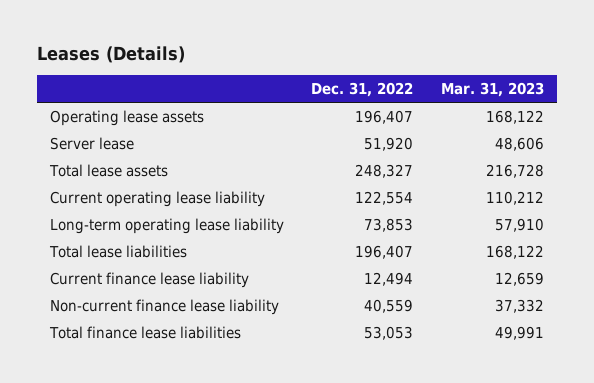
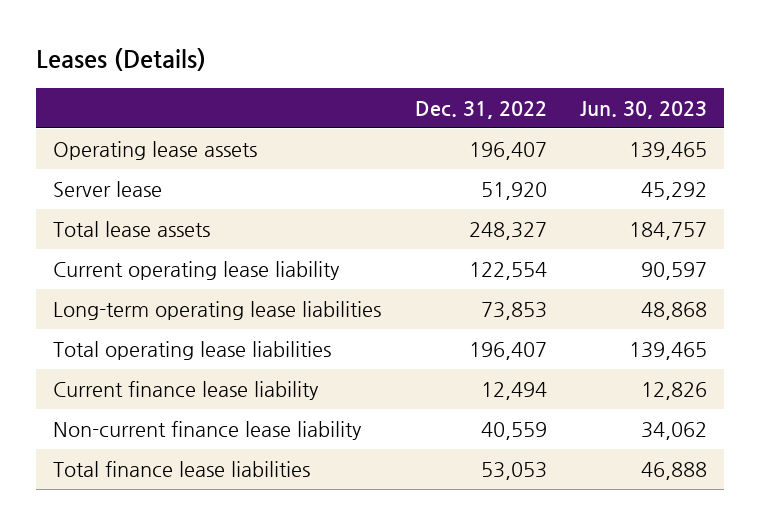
[440,82,544,98] Mar. 31, 2023 -> none
none -> [580,100,708,119] Jun. 30, 2023
[50,218,285,235] Long-term operating lease liability -> [52,301,381,321] Long-term operating lease liabilities
[49,245,188,259] Total lease liabilities -> [52,341,331,361] Total operating lease liabilities

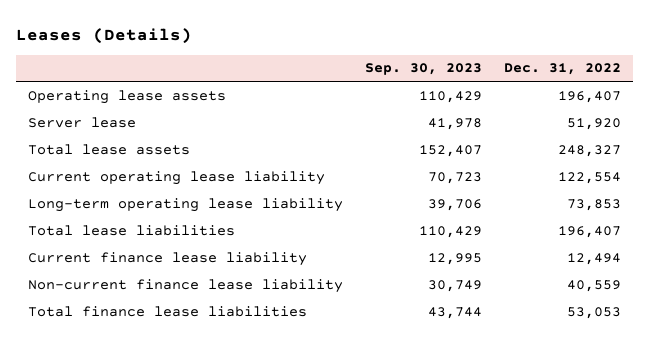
[580,100,708,119] Jun. 30, 2023 -> none
none -> [364,63,482,76] Sep. 30, 2023
[52,301,381,321] Long-term operating lease liabilities -> [27,197,343,212] Long-term operating lease liability
[52,341,331,361] Total operating lease liabilities -> [27,224,235,236] Total lease liabilities

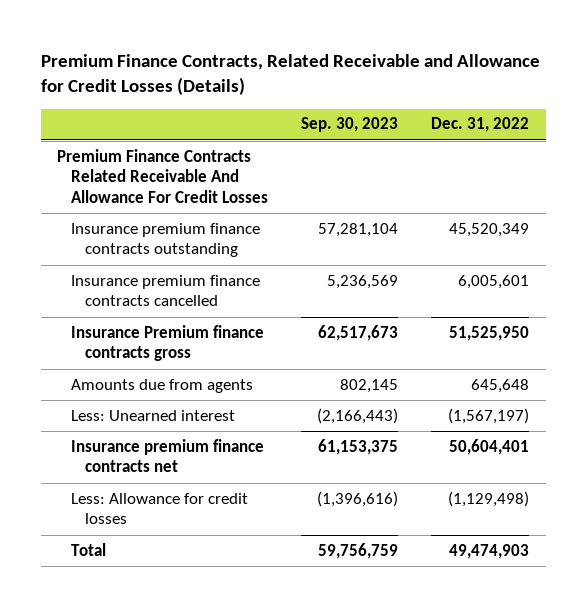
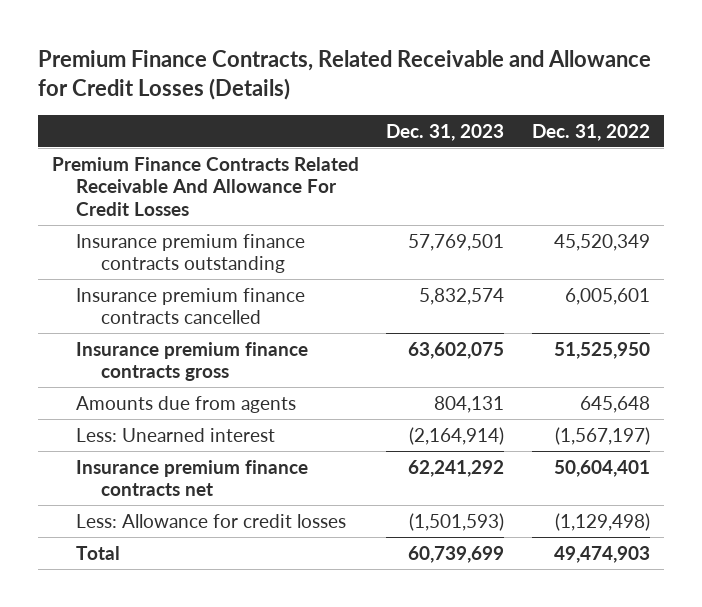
[301,117,399,133] Sep. 30, 2023 -> none
none -> [386,123,505,141] Dec. 31, 2023
[71,324,265,362] Insurance Premium finance contracts gross -> [76,341,309,382] Insurance premium finance contracts gross

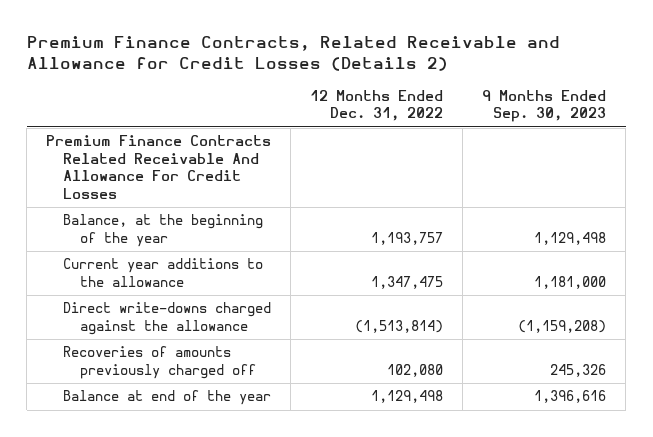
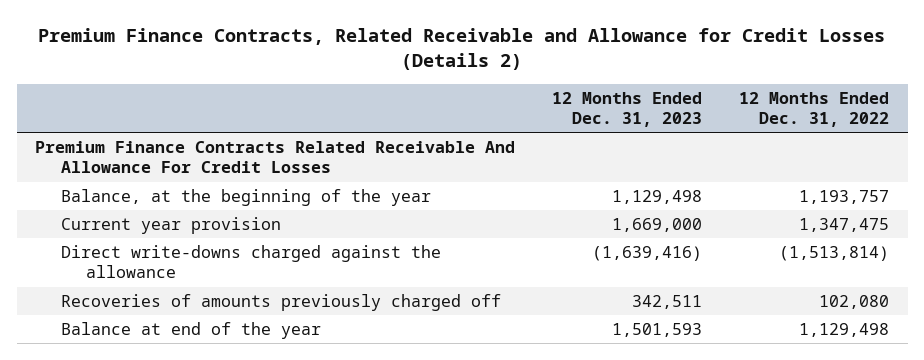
[482,89,607,123] 9 Months Ended Sep. 30, 2023 -> none
none -> [552,91,703,127] 12 Months Ended Dec. 31, 2023
[63,258,264,287] Current year additions to the allowance -> [60,216,281,234] Current year provision

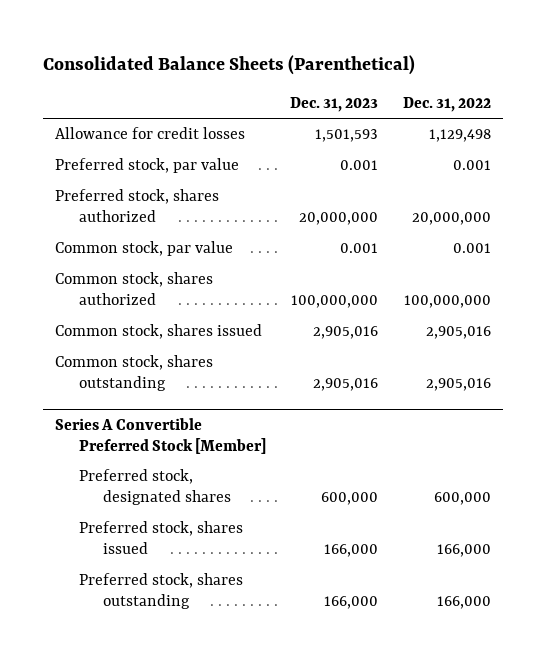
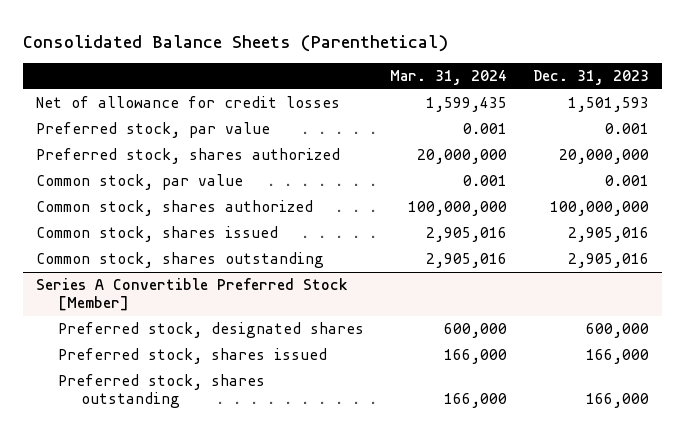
[402,97,491,113] Dec. 31, 2022 -> none
none -> [390,70,508,86] Mar. 31, 2024
[54,127,245,140] Allowance for credit losses -> [36,96,341,109] Net of allowance for credit losses

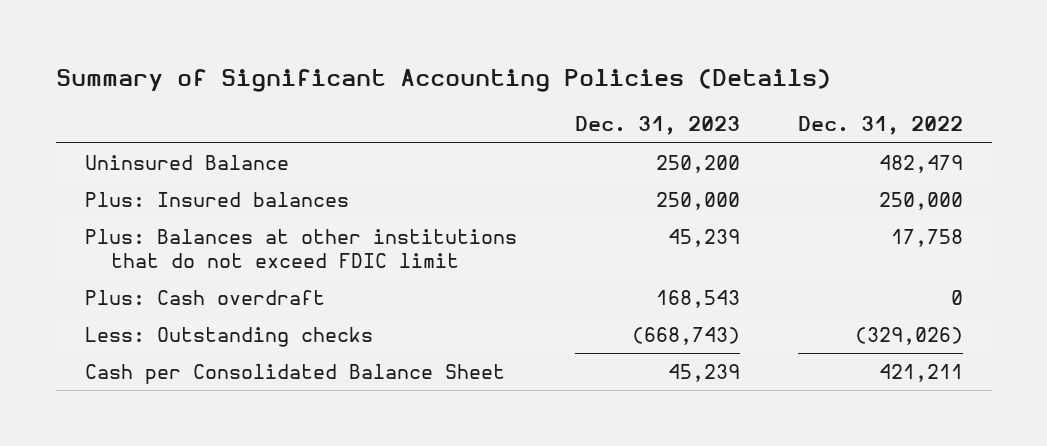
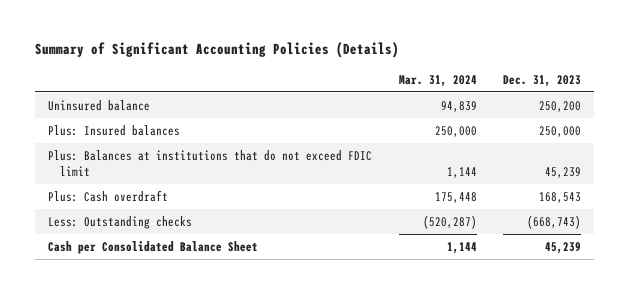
[797,116,963,136] Dec. 31, 2022 -> none
none -> [398,74,477,87] Mar. 31, 2024
[84,155,289,171] Uninsured Balance -> [48,99,151,111] Uninsured balance
[84,229,517,268] Plus: Balances at other institutions that do not exceed FDIC limit -> [48,149,373,176] Plus: Balances at institutions that do not exceed FDIC limit

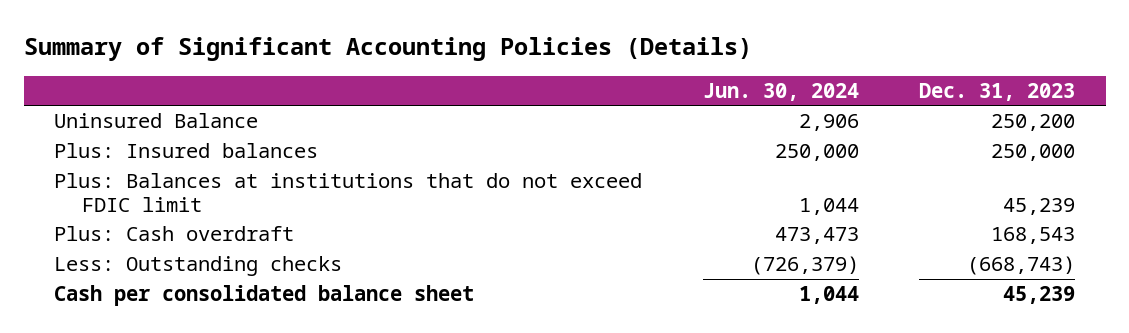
[398,74,477,87] Mar. 31, 2024 -> none
none -> [702,82,859,101] Jun. 30, 2024
[48,99,151,111] Uninsured balance -> [53,113,258,129] Uninsured Balance
[48,240,259,254] Cash per Consolidated Balance Sheet -> [53,285,474,307] Cash per consolidated balance sheet

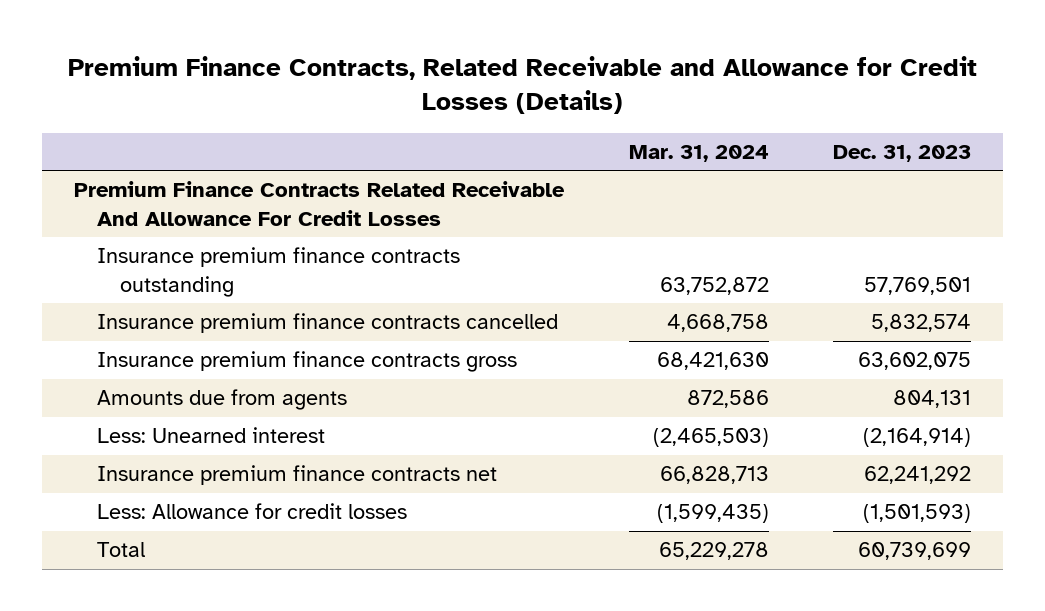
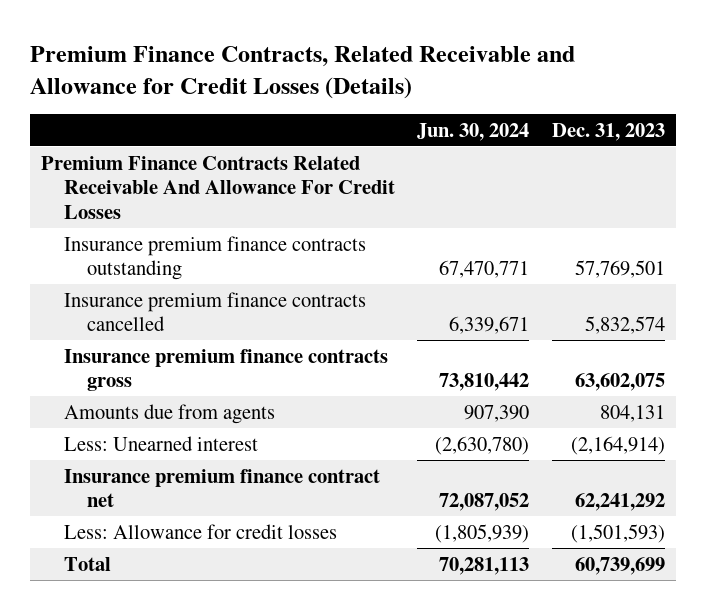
[628,144,769,162] Mar. 31, 2024 -> none
none -> [417,123,530,142] Jun. 30, 2024
[97,465,498,486] Insurance premium finance contracts net -> [63,468,380,508] Insurance premium finance contract net

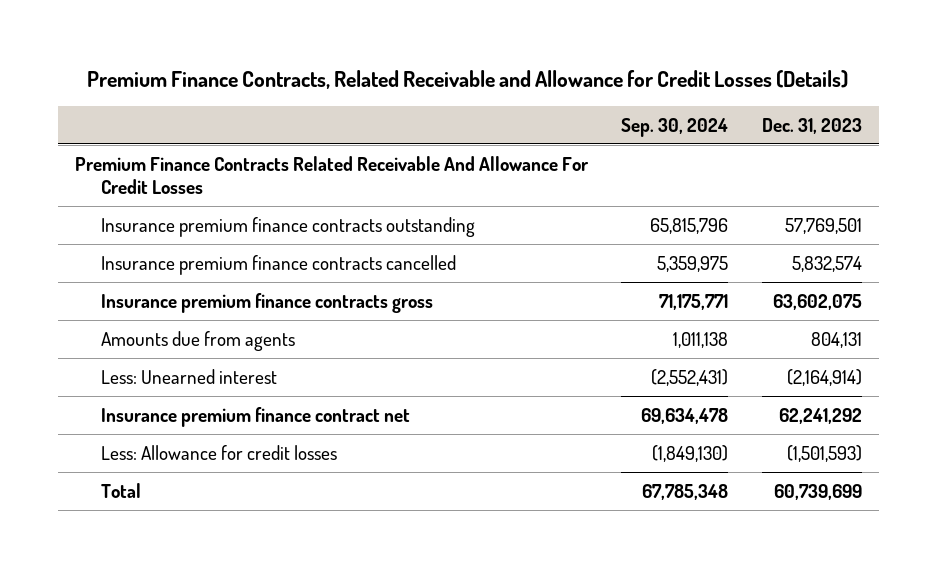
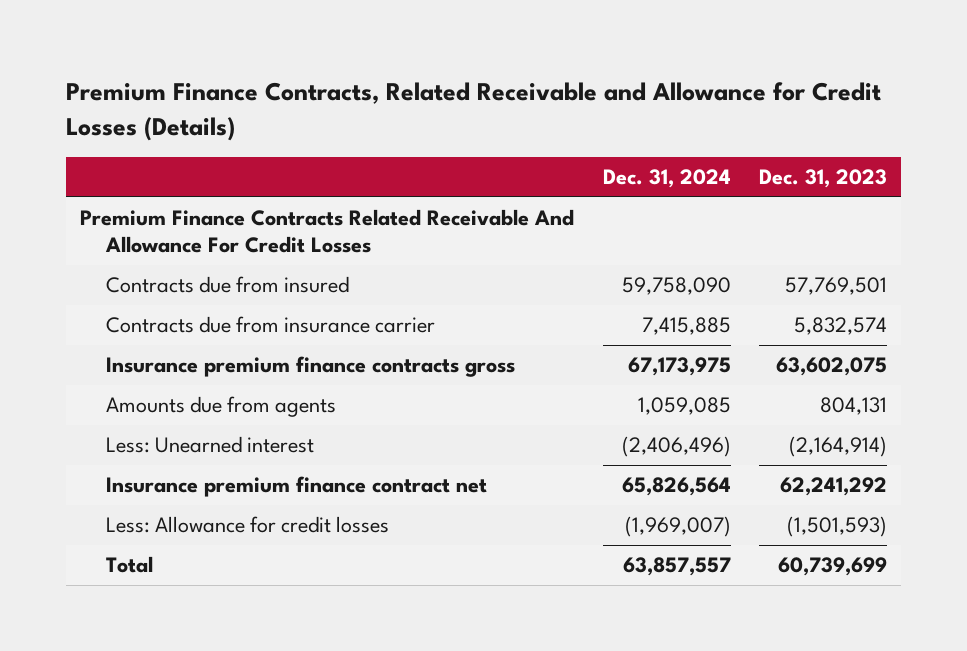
[621,117,729,137] Sep. 30, 2024 -> none
none -> [602,169,731,189] Dec. 31, 2024
[100,216,475,237] Insurance premium finance contracts outstanding -> [105,276,349,294] Contracts due from insured
[100,254,456,275] Insurance premium finance contracts cancelled -> [105,316,435,334] Contracts due from insurance carrier

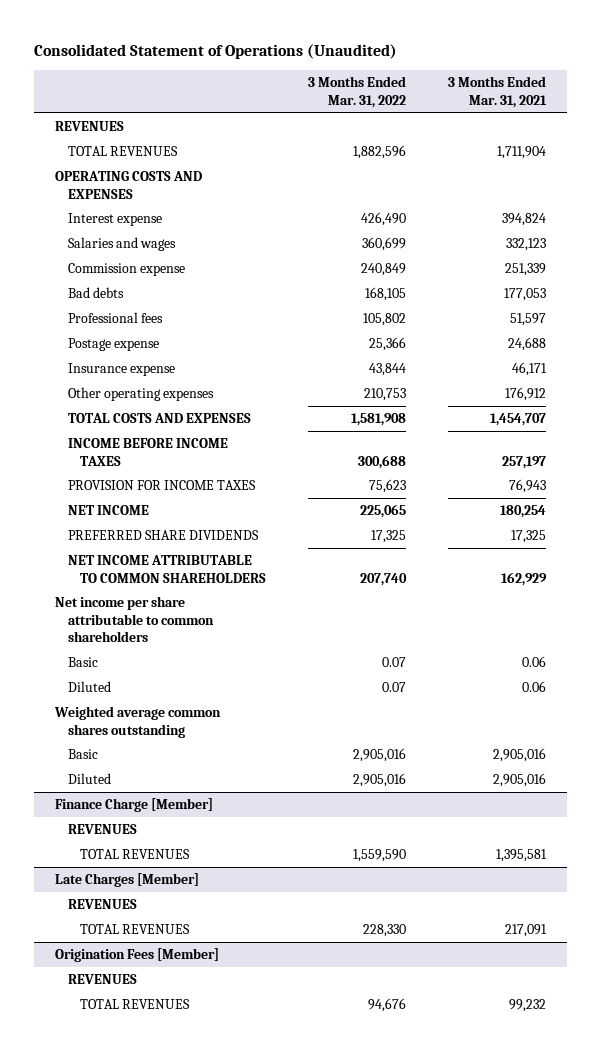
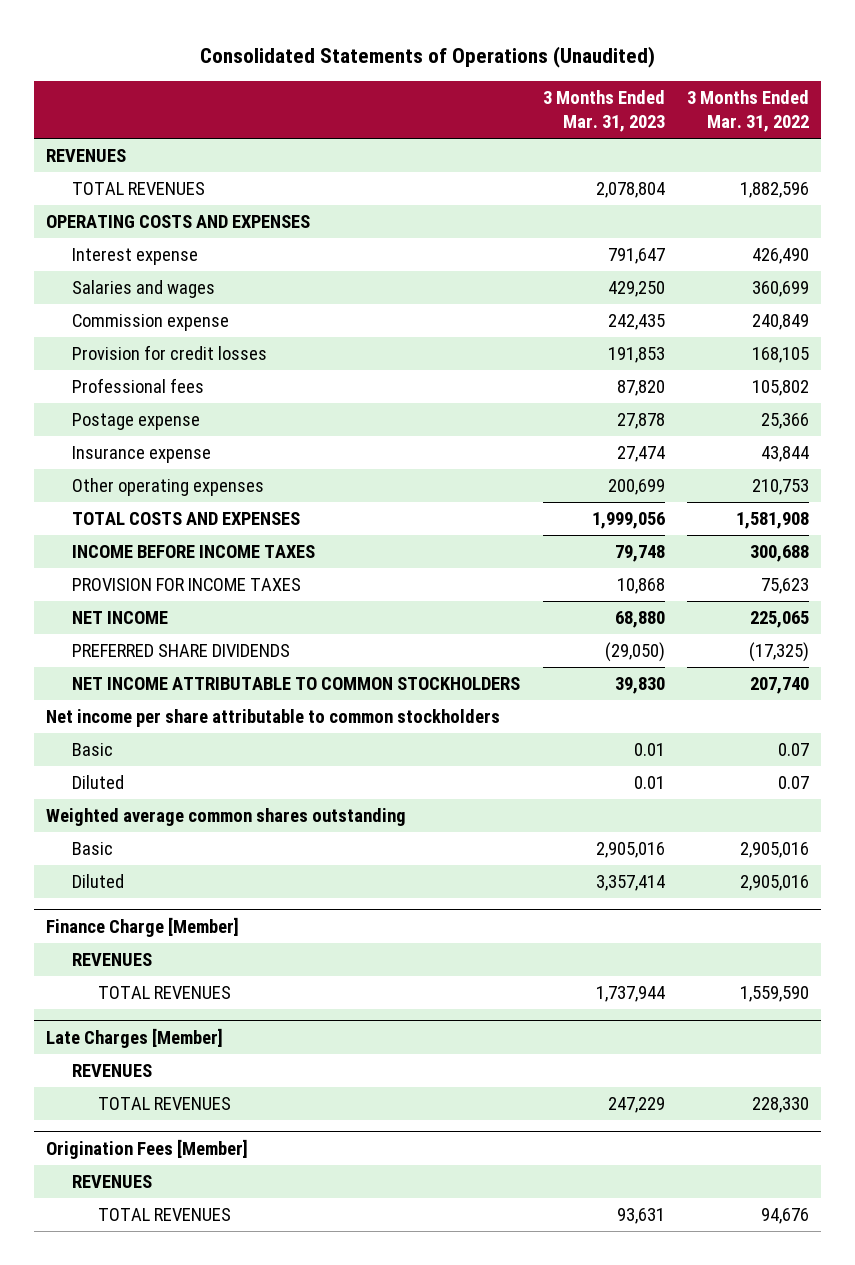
[34,44,398,60] Consolidated Statement of Operations (Unaudited) -> [199,46,655,69] Consolidated Statements of Operations (Unaudited)
[447,76,547,108] 3 Months Ended Mar. 31, 2021 -> none
none -> [542,90,665,133] 3 Months Ended Mar. 31, 2023
[67,287,124,299] Bad debts -> [71,345,267,361] Provision for credit losses
[370,530,406,544] 17,325 -> [749,642,810,663] (17,325)
[67,555,266,583] NET INCOME ATTRIBUTABLE TO COMMON SHAREHOLDERS -> [71,677,520,691] NET INCOME ATTRIBUTABLE TO COMMON STOCKHOLDERS
[55,596,214,643] Net income per share attributable to common shareholders -> [45,709,500,728] Net income per share attributable to common stockholders

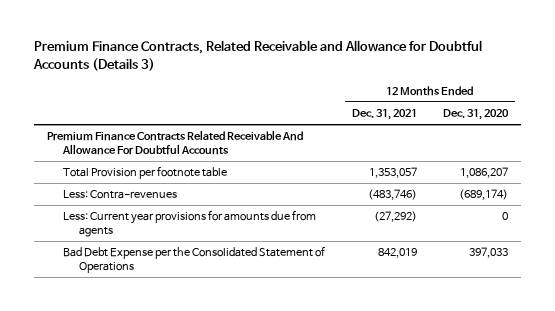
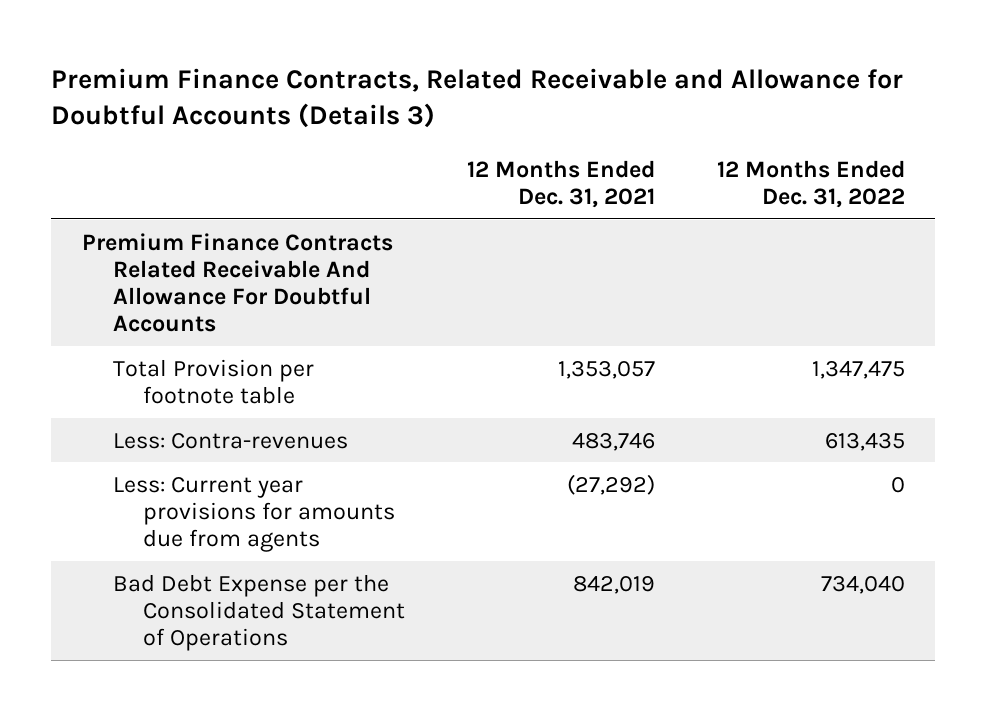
[442,109,509,121] Dec. 31, 2020 -> none
none -> [716,159,905,209] 12 Months Ended Dec. 31, 2022
[367,189,417,201] (483,746) -> [571,432,655,451] 483,746

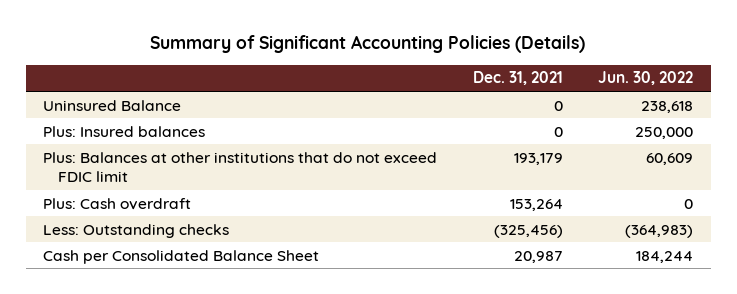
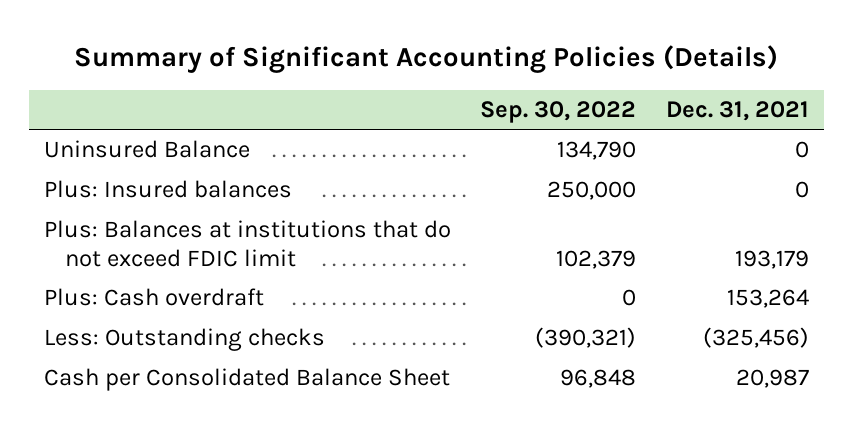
[598,71,694,86] Jun. 30, 2022 -> none
none -> [480,100,637,123] Sep. 30, 2022
[43,151,438,182] Plus: Balances at other institutions that do not exceed FDIC limit -> [43,220,451,267] Plus: Balances at institutions that do not exceed FDIC limit

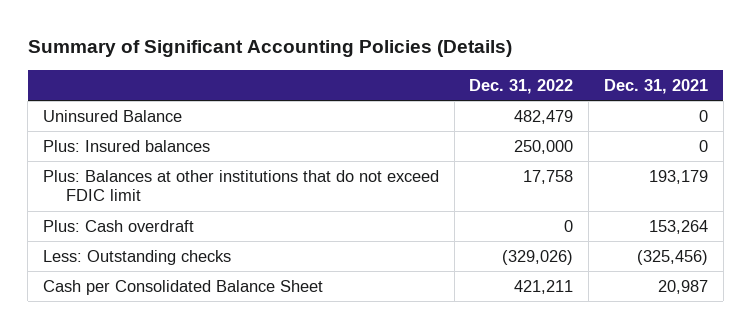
[480,100,637,123] Sep. 30, 2022 -> none
none -> [469,78,574,94] Dec. 31, 2022
[43,220,451,267] Plus: Balances at institutions that do not exceed FDIC limit -> [42,169,439,202] Plus: Balances at other institutions that do not exceed FDIC limit

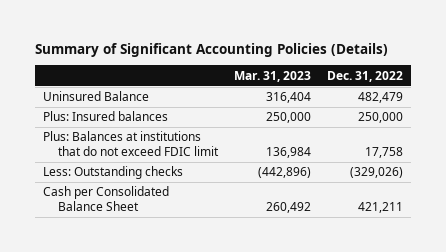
[603,78,708,94] Dec. 31, 2021 -> none
none -> [233,70,311,82] Mar. 31, 2023
[42,219,194,232] Plus: Cash overdraft -> none
[42,169,439,202] Plus: Balances at other institutions that do not exceed FDIC limit -> [43,131,219,157] Plus: Balances at institutions that do not exceed FDIC limit

